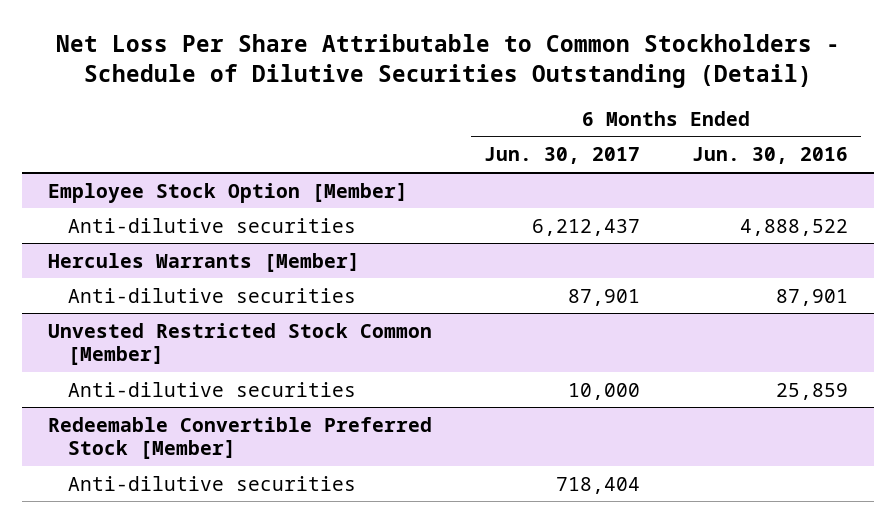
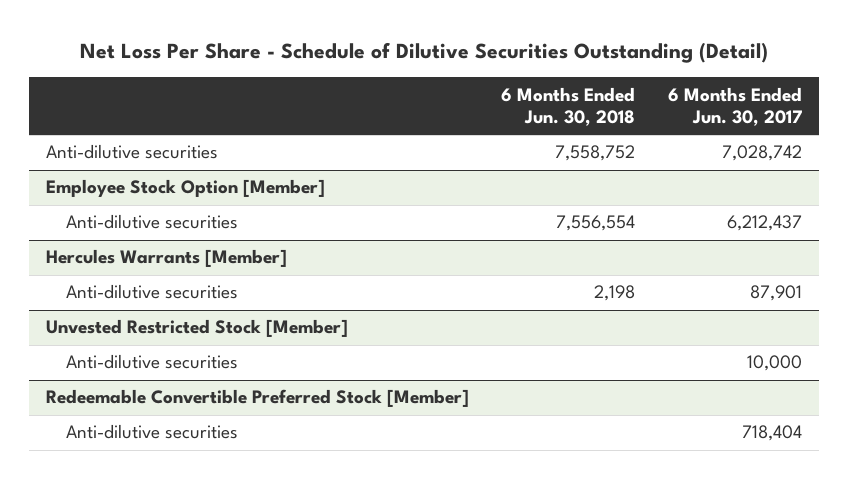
[55,33,840,89] Net Loss Per Share Attributable to Common Stockholders - Schedule of Dilutive Securities Outstanding (Detail) -> [79,42,768,64] Net Loss Per Share - Schedule of Dilutive Securities Outstanding (Detail)
[691,147,848,165] Jun. 30, 2016 -> none
none -> [501,86,636,127] 6 Months Ended Jun. 30, 2018
none -> [45,144,218,160] Anti-dilutive securities
[47,322,432,366] Unvested Restricted Stock Common [Member] -> [45,319,348,338] Unvested Restricted Stock [Member]

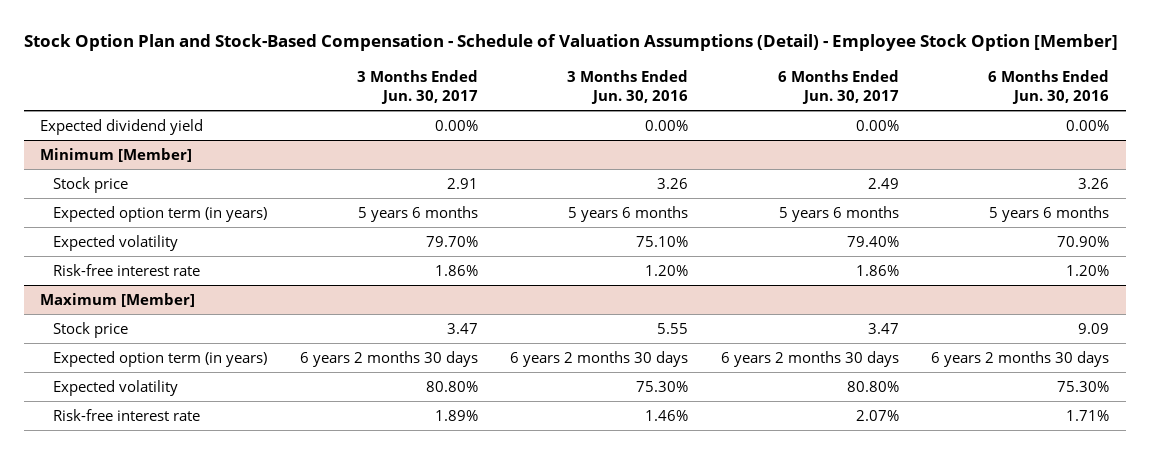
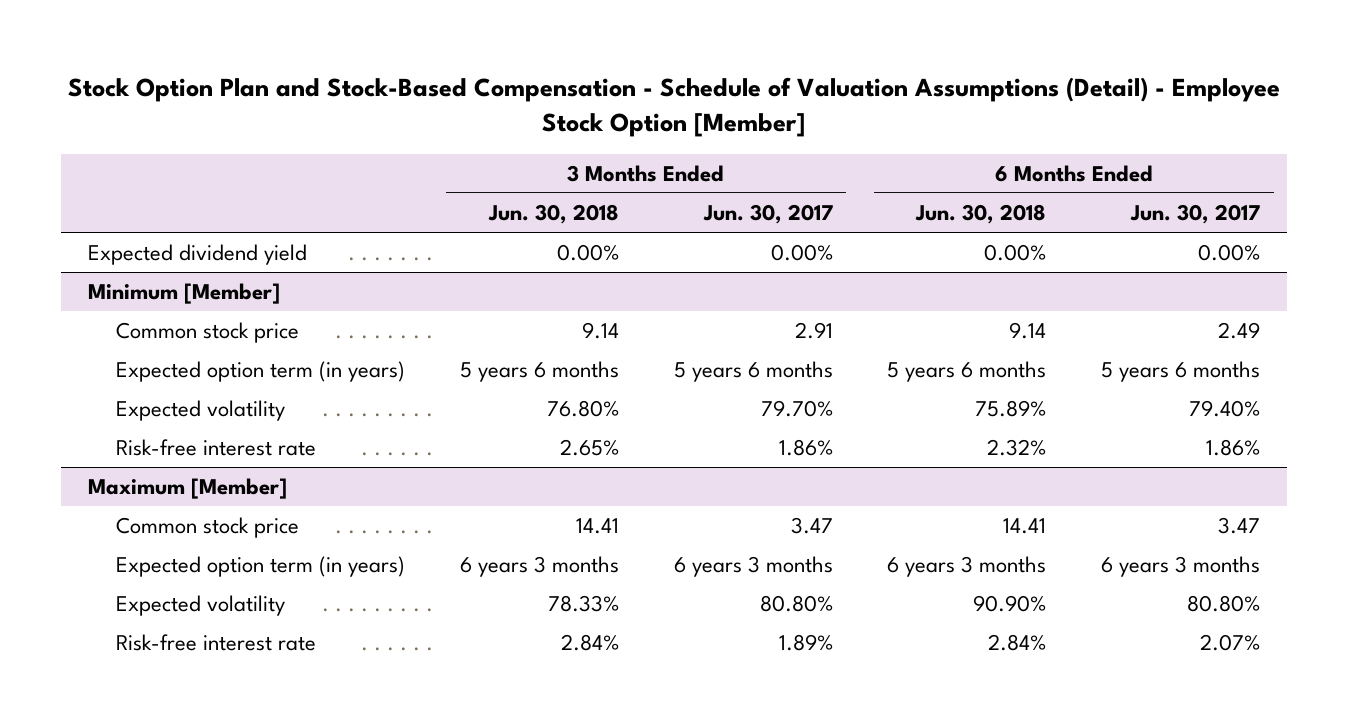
[567,69,689,105] 3 Months Ended Jun. 30, 2016 -> none
[988,69,1110,105] 6 Months Ended Jun. 30, 2016 -> none
none -> [488,204,620,225] Jun. 30, 2018
none -> [915,204,1047,225] Jun. 30, 2018
[53,176,129,193] Stock price -> [116,322,300,344] Common stock price
[53,321,129,338] Stock price -> [116,517,300,539] Common stock price
[299,350,478,367] 6 years 2 months 30 days -> [673,556,833,578] 6 years 3 months
[720,350,899,367] 6 years 2 months 30 days -> [1101,556,1261,578] 6 years 3 months

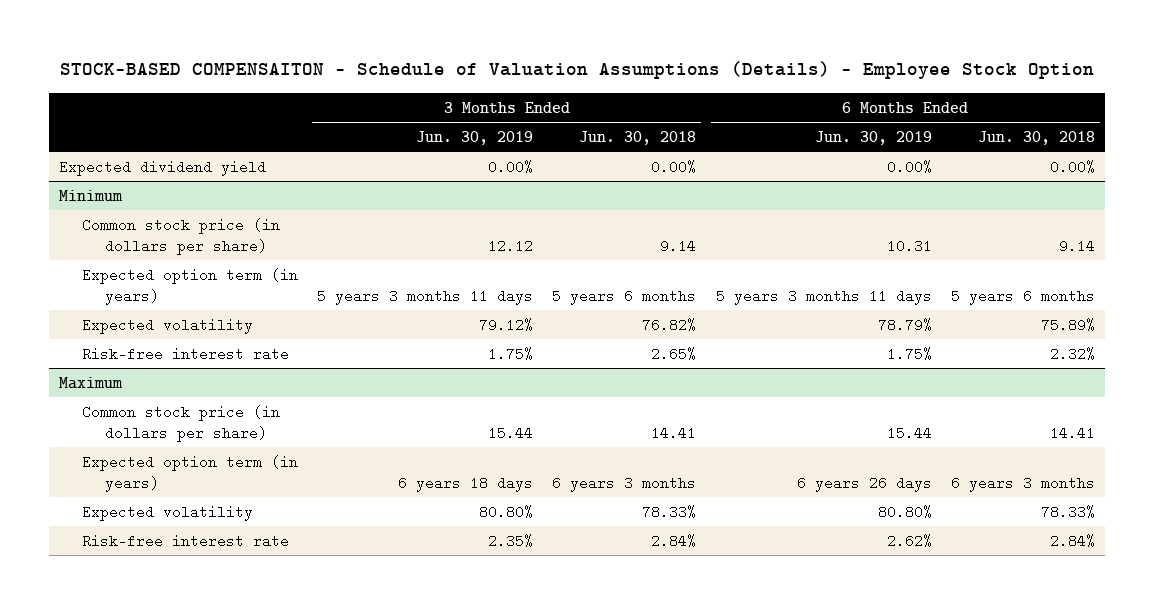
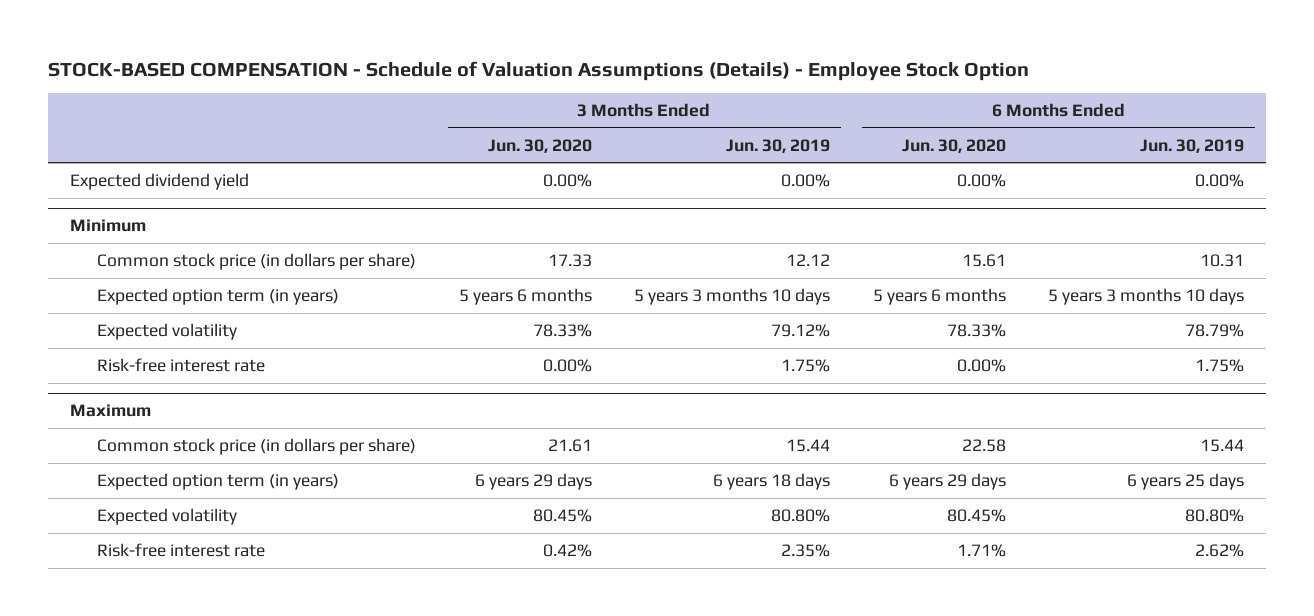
[59,61,1094,80] STOCK-BASED COMPENSAITON - Schedule of Valuation Assumptions (Details) - Employee Stock Option -> [48,60,1030,81] STOCK-BASED COMPENSATION - Schedule of Valuation Assumptions (Details) - Employee Stock Option
[579,130,697,145] Jun. 30, 2018 -> none
[978,130,1096,145] Jun. 30, 2018 -> none
none -> [487,138,592,153] Jun. 30, 2020
none -> [901,138,1006,153] Jun. 30, 2020
[317,288,534,305] 5 years 3 months 11 days -> [634,287,831,305] 5 years 3 months 10 days
[715,288,932,305] 5 years 3 months 11 days -> [1048,287,1245,305] 5 years 3 months 10 days
[796,475,932,492] 6 years 26 days -> [1127,472,1245,490] 6 years 25 days

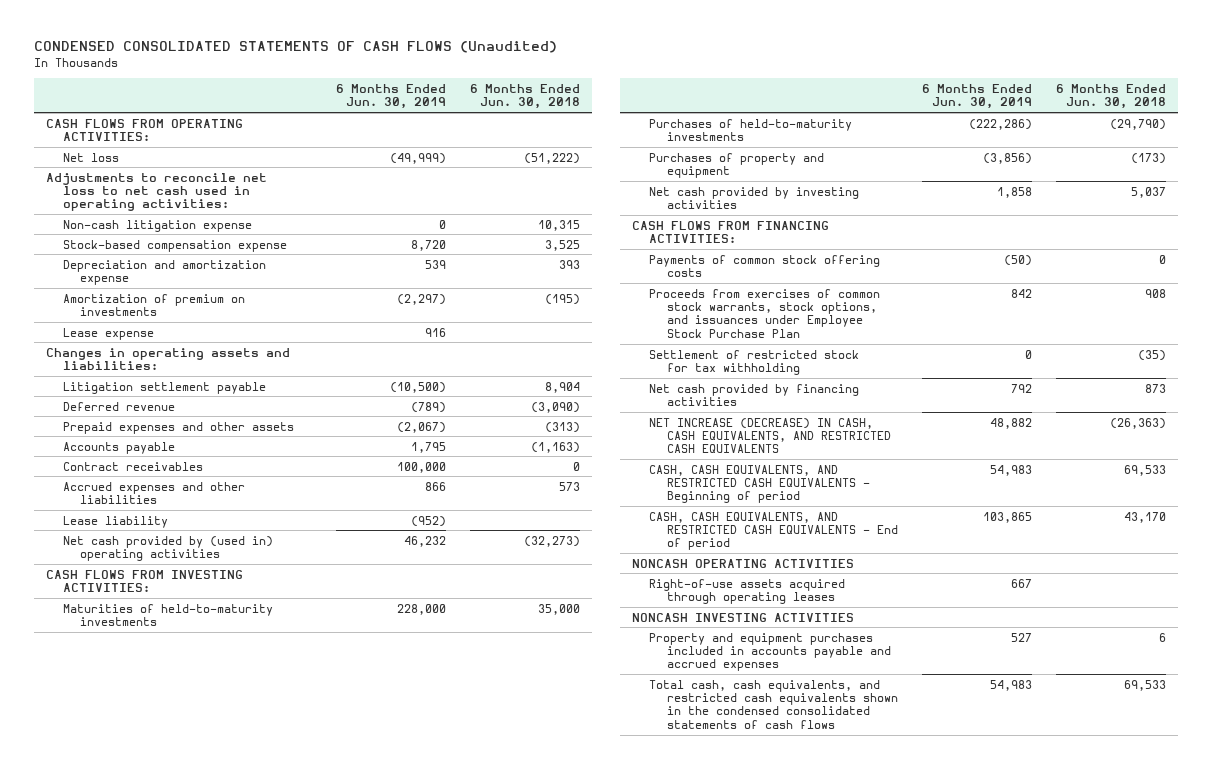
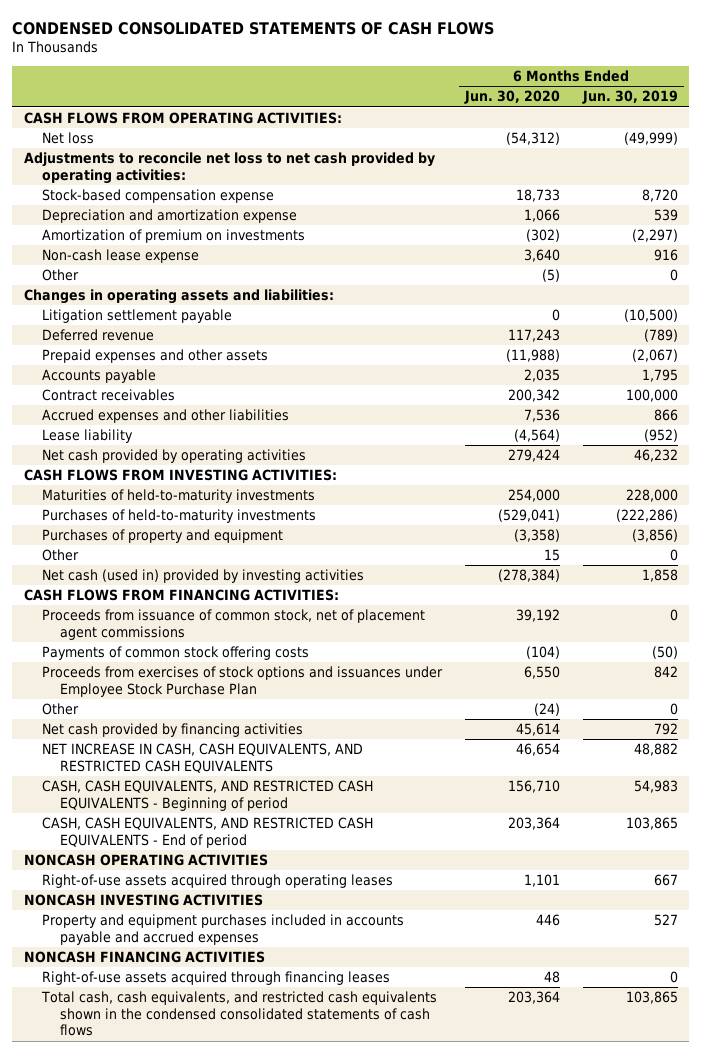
[33,41,557,54] CONDENSED CONSOLIDATED STATEMENTS OF CASH FLOWS (Unaudited) -> [12,21,495,35] CONDENSED CONSOLIDATED STATEMENTS OF CASH FLOWS
[469,83,580,110] 6 Months Ended Jun. 30, 2018 -> none
none -> [463,90,560,105] Jun. 30, 2020
[63,219,253,232] Non-cash litigation expense -> none
[45,172,267,212] Adjustments to reconcile net loss to net cash used in operating activities: -> [23,152,435,184] Adjustments to reconcile net loss to net cash provided by operating activities:
[63,327,155,340] Lease expense -> [42,249,200,264] Non-cash lease expense
none -> [42,269,80,282] Other
[63,535,274,561] Net cash provided by (used in) operating activities -> [42,449,307,464] Net cash provided by operating activities
none -> [42,549,80,562] Other
[649,186,860,209] Net cash provided by investing activities -> [42,569,365,584] Net cash (used in) provided by investing activities
none -> [42,609,426,640] Proceeds from issuance of common stock, net of placement agent commissions
[649,349,860,375] Settlement of restricted stock for tax withholding -> none
[649,288,881,338] Proceeds from exercises of common stock warrants, stock options, and issuances under Employee Stock Purchase Plan -> [42,666,444,697] Proceeds from exercises of stock options and issuances under Employee Stock Purchase Plan
none -> [42,703,80,716] Other
[649,417,891,454] NET INCREASE (DECREASE) IN CASH, CASH EQUIVALENTS, AND RESTRICTED CASH EQUIVALENTS -> [42,743,364,773] NET INCREASE IN CASH, CASH EQUIVALENTS, AND RESTRICTED CASH EQUIVALENTS
none -> [23,951,265,964] NONCASH FINANCING ACTIVITIES
none -> [42,971,391,986] Right-of-use assets acquired through financing leases
[989,679,1032,691] 54,983 -> [625,991,678,1005] 103,865

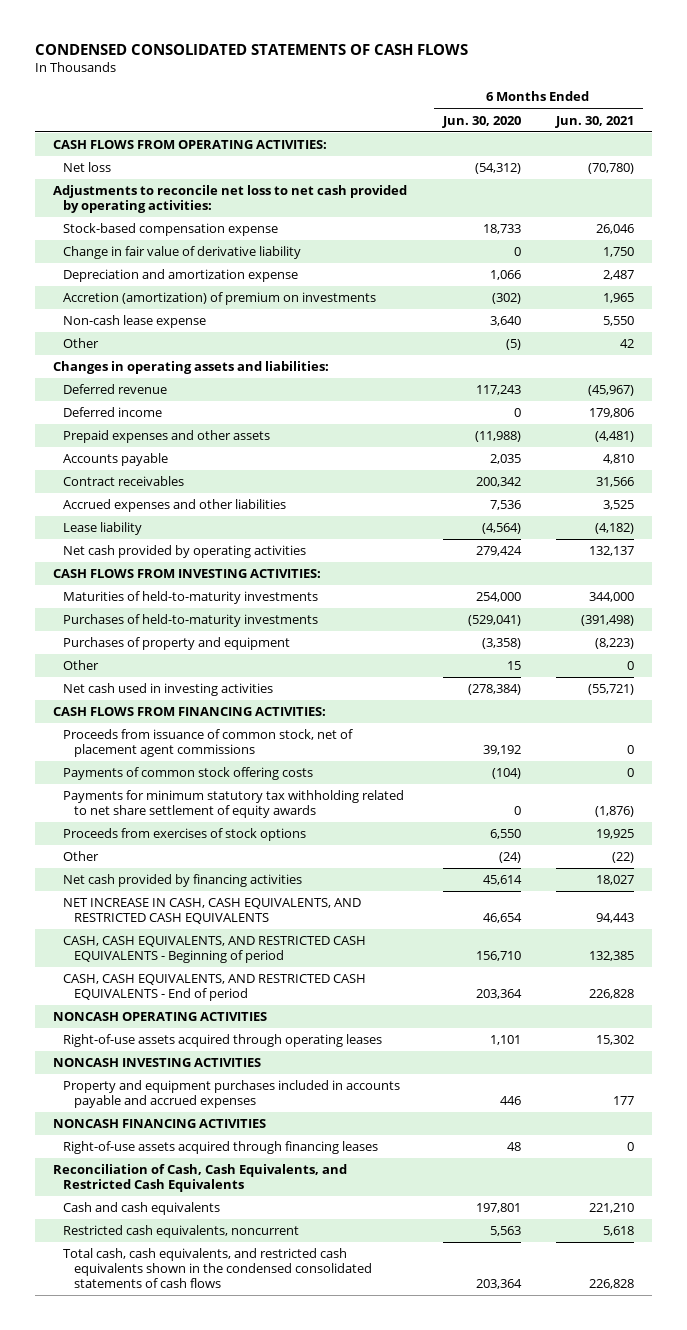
[581,90,678,105] Jun. 30, 2019 -> none
none -> [555,115,635,128] Jun. 30, 2021
none -> [63,246,302,260] Change in fair value of derivative liability
[42,229,306,244] Amortization of premium on investments -> [63,292,377,306] Accretion (amortization) of premium on investments
[42,309,233,324] Litigation settlement payable -> none
none -> [63,407,163,418] Deferred income
[42,569,365,584] Net cash (used in) provided by investing activities -> [63,683,274,697] Net cash used in investing activities
none -> [63,790,405,819] Payments for minimum statutory tax withholding related to net share settlement of equity awards
[42,666,444,697] Proceeds from exercises of stock options and issuances under Employee Stock Purchase Plan -> [63,828,307,842] Proceeds from exercises of stock options
none -> [52,1164,347,1193] Reconciliation of Cash, Cash Equivalents, and Restricted Cash Equivalents
none -> [63,1202,221,1216] Cash and cash equivalents
none -> [63,1225,300,1239] Restricted cash equivalents, noncurrent

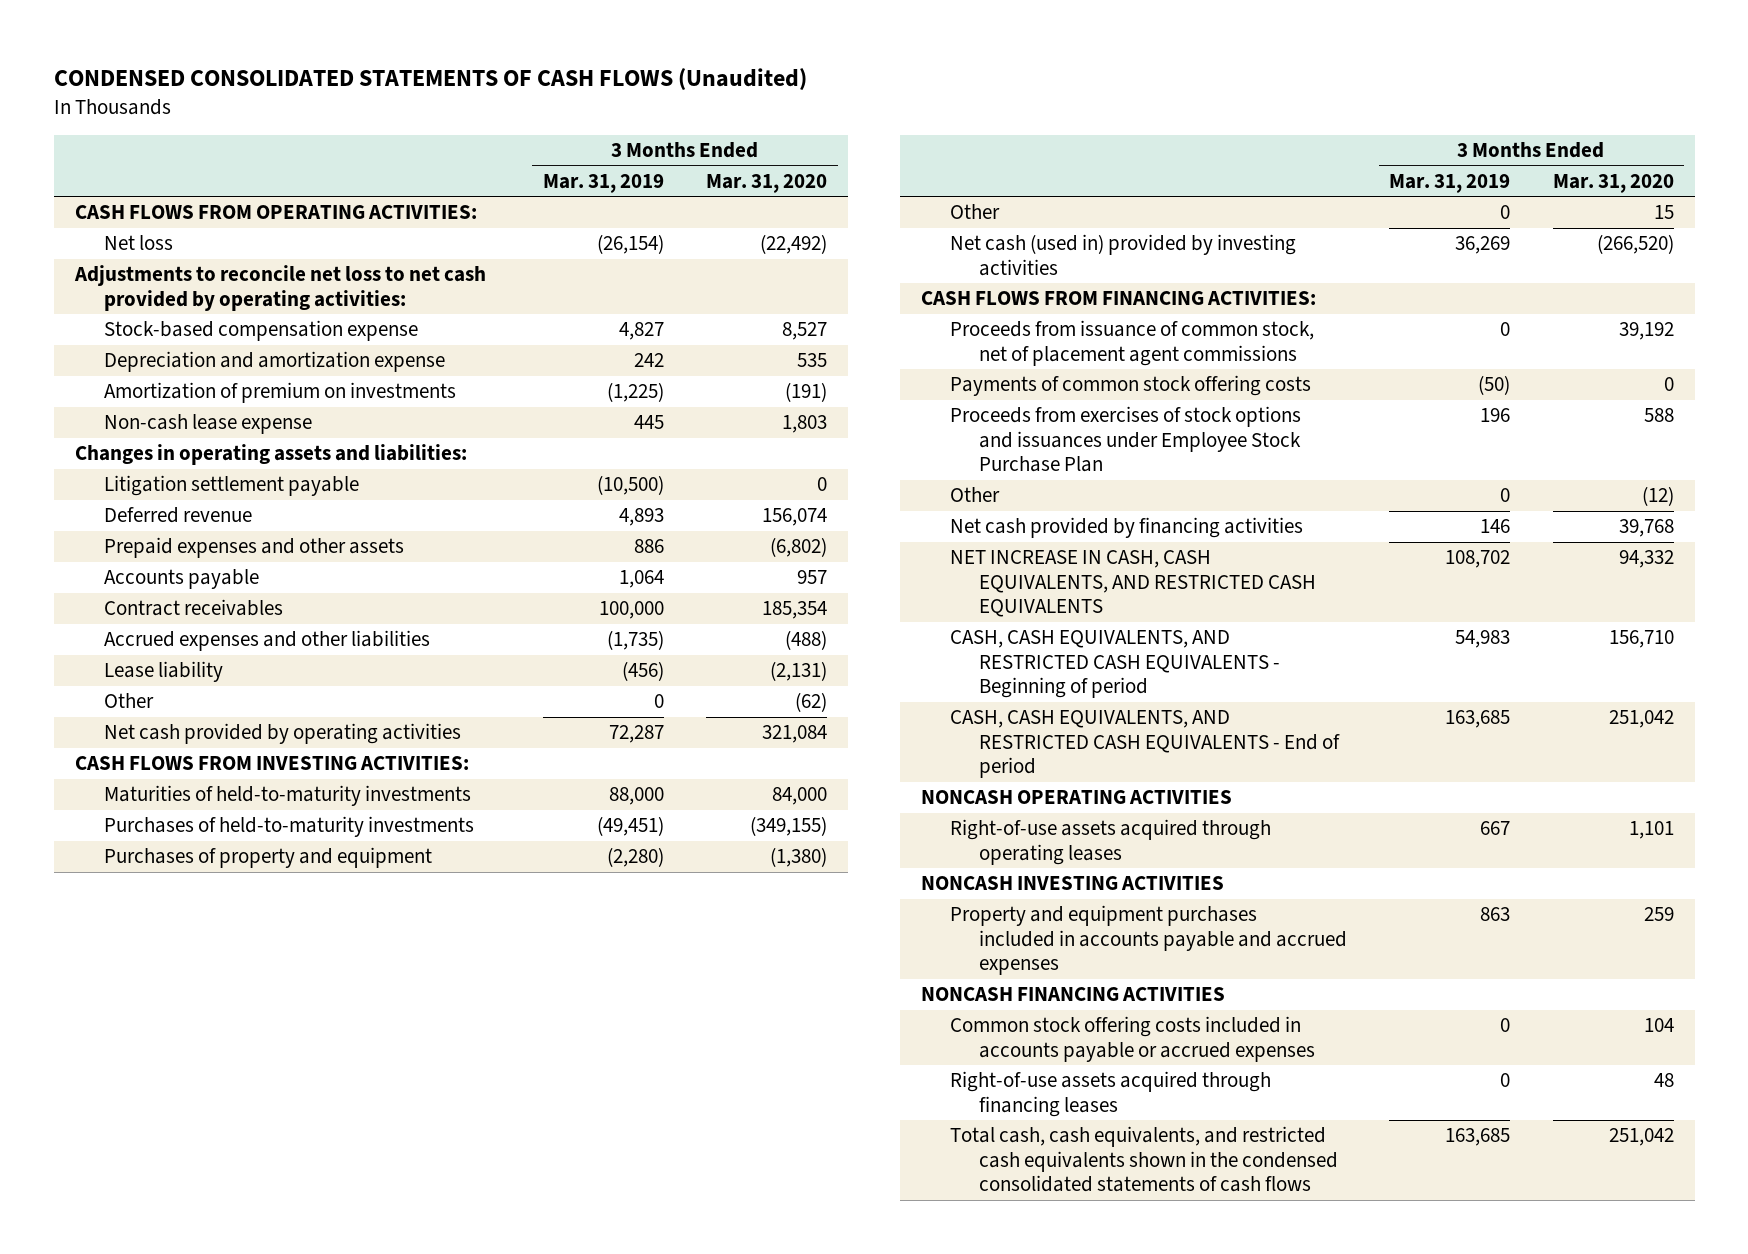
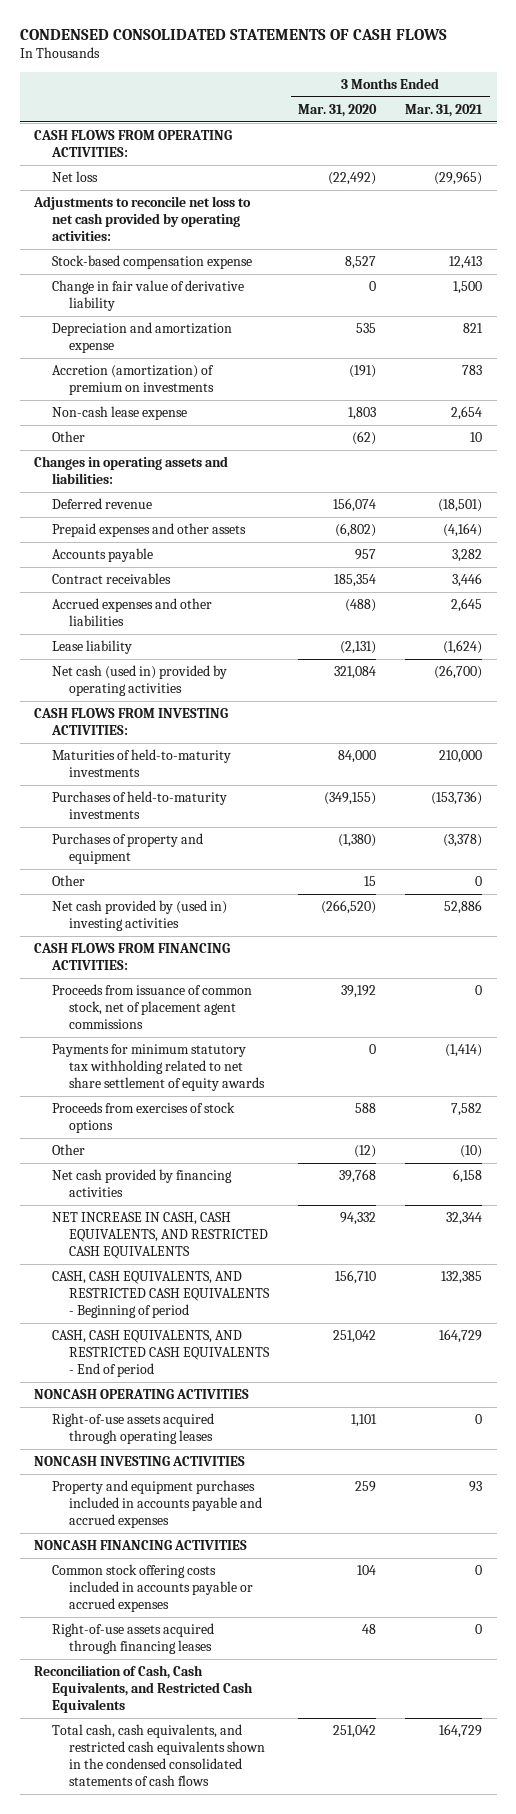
[53,67,807,90] CONDENSED CONSOLIDATED STATEMENTS OF CASH FLOWS (Unaudited) -> [19,29,447,41] CONDENSED CONSOLIDATED STATEMENTS OF CASH FLOWS
[542,173,664,193] Mar. 31, 2019 -> none
none -> [405,103,484,117] Mar. 31, 2021
none -> [51,280,244,312] Change in fair value of derivative liability
[103,382,456,404] Amortization of premium on investments -> [51,365,215,396] Accretion (amortization) of premium on investments
[103,693,154,709] Other -> [51,431,85,443] Other
[103,475,359,497] Litigation settlement payable -> none
[103,723,461,745] Net cash provided by operating activities -> [51,665,227,697] Net cash (used in) provided by operating activities
[950,234,1297,276] Net cash (used in) provided by investing activities -> [51,900,227,932] Net cash provided by (used in) investing activities
[950,375,1312,397] Payments of common stock offering costs -> none
none -> [51,1044,266,1091] Payments for minimum statutory tax withholding related to net share settlement of equity awards
[950,406,1302,473] Proceeds from exercises of stock options and issuances under Employee Stock Purchase Plan -> [51,1102,235,1134] Proceeds from exercises of stock options
none -> [33,1665,253,1713] Reconciliation of Cash, Cash Equivalents, and Restricted Cash Equivalents

